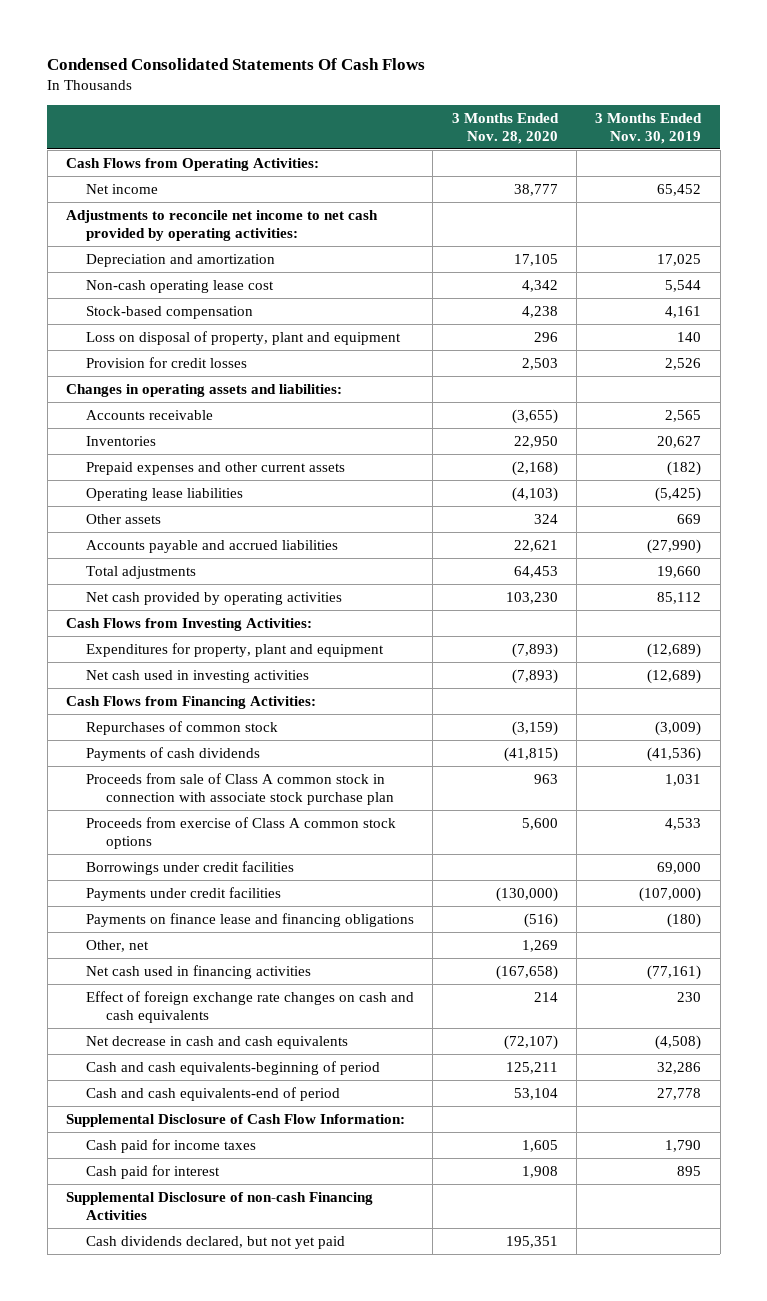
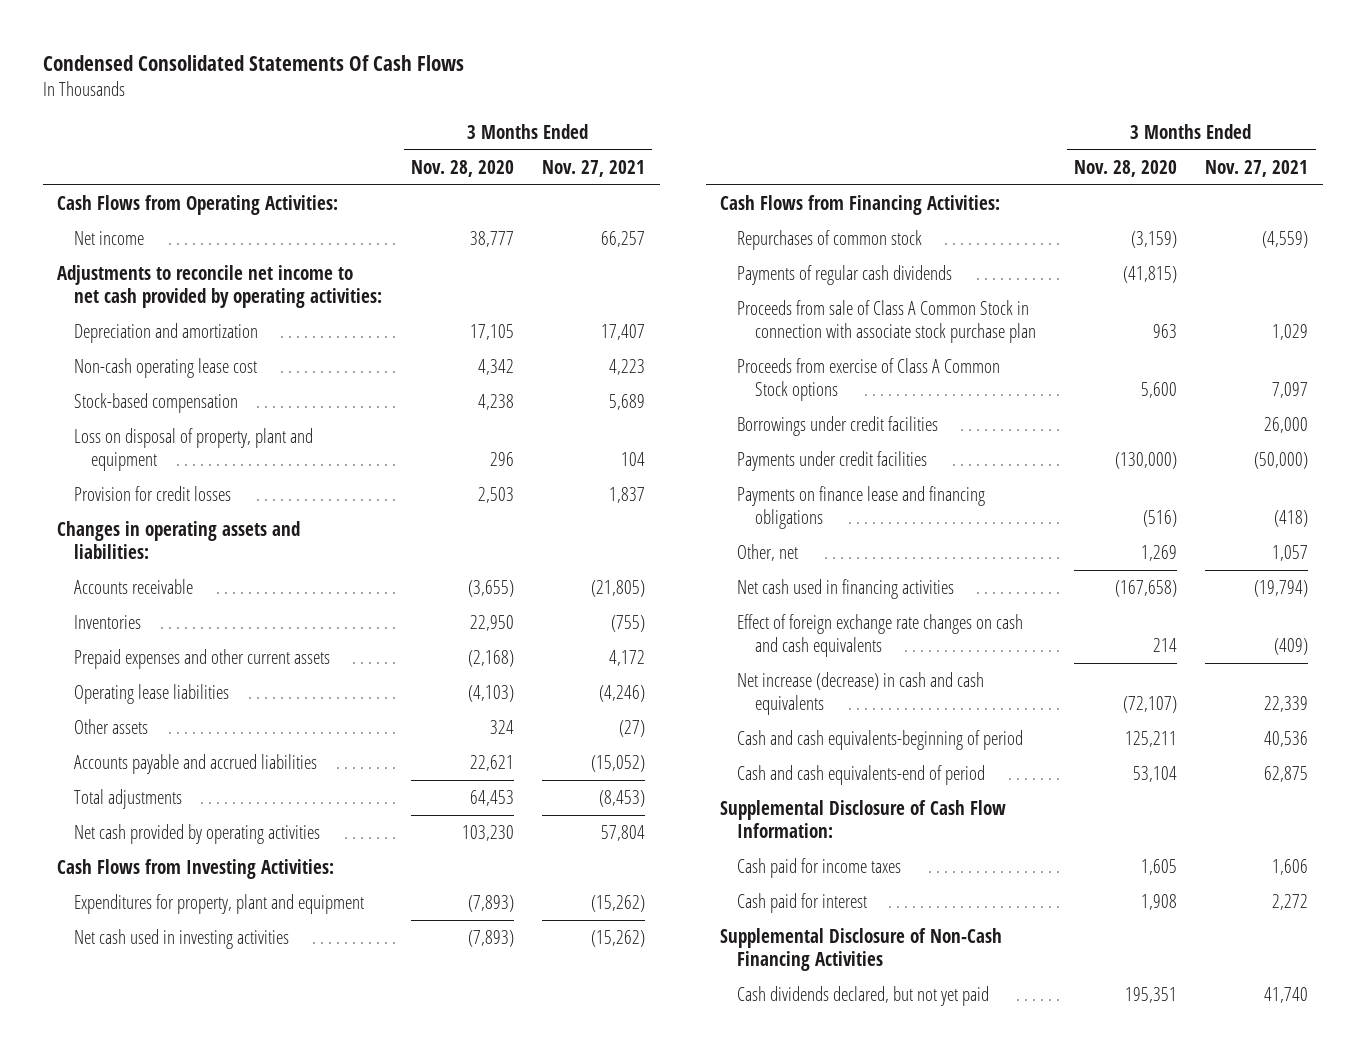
[595,113,703,144] 3 Months Ended Nov. 30, 2019 -> none
none -> [542,159,646,177] Nov. 27, 2021
[85,746,260,761] Payments of cash dividends -> [737,265,953,286] Payments of regular cash dividends
[85,772,395,805] Proceeds from sale of Class A common stock in connection with associate stock purchase plan -> [737,300,1036,343] Proceeds from sale of Class A Common Stock in connection with associate stock purchase plan
[85,816,396,849] Proceeds from exercise of Class A common stock options -> [737,358,1001,401] Proceeds from exercise of Class A Common Stock options
[85,1035,348,1049] Net decrease in cash and cash equivalents -> [737,672,985,715] Net increase (decrease) in cash and cash equivalents
[65,1191,373,1220] Supplemental Disclosure of non-cash Financing Activities -> [720,928,1003,971] Supplemental Disclosure of Non-Cash Financing Activities

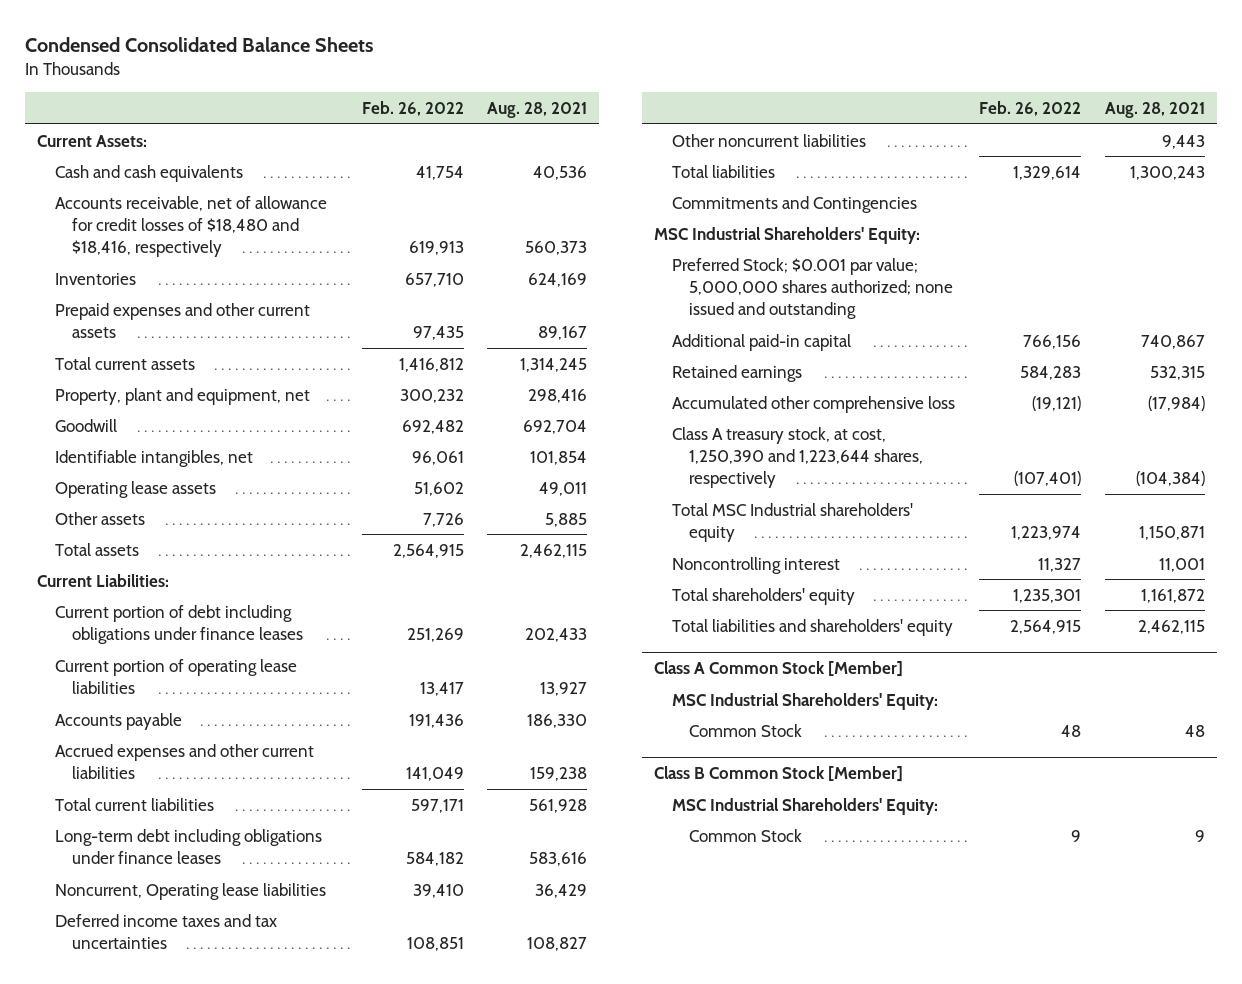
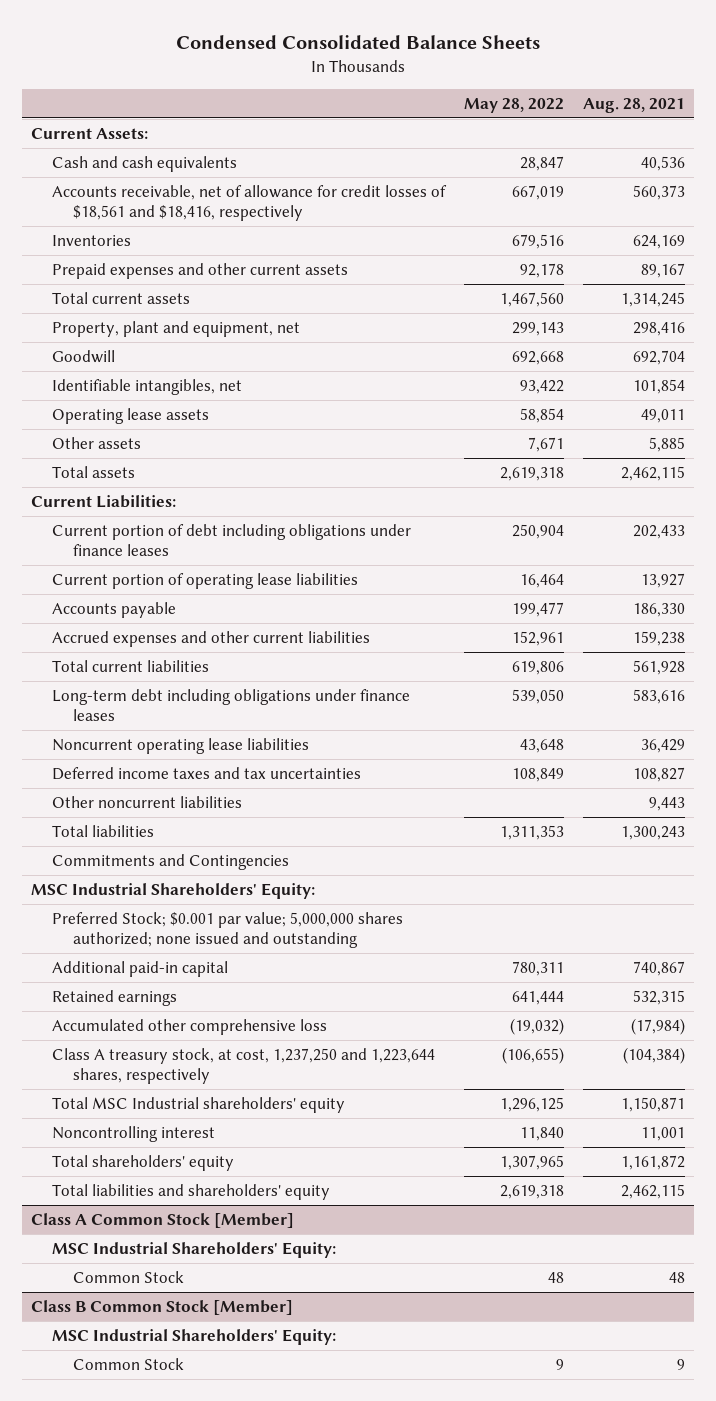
[361,100,464,116] Feb. 26, 2022 -> none
none -> [463,98,564,114] May 28, 2022
[54,195,327,258] Accounts receivable, net of allowance for credit losses of $18,480 and $18,416, respectively -> [52,184,448,222] Accounts receivable, net of allowance for credit losses of $18,561 and $18,416, respectively
[54,882,326,900] Noncurrent, Operating lease liabilities -> [52,737,310,754] Noncurrent operating lease liabilities
[671,426,924,489] Class A treasury stock, at cost, 1,250,390 and 1,223,644 shares, respectively -> [52,1047,436,1085] Class A treasury stock, at cost, 1,237,250 and 1,223,644 shares, respectively

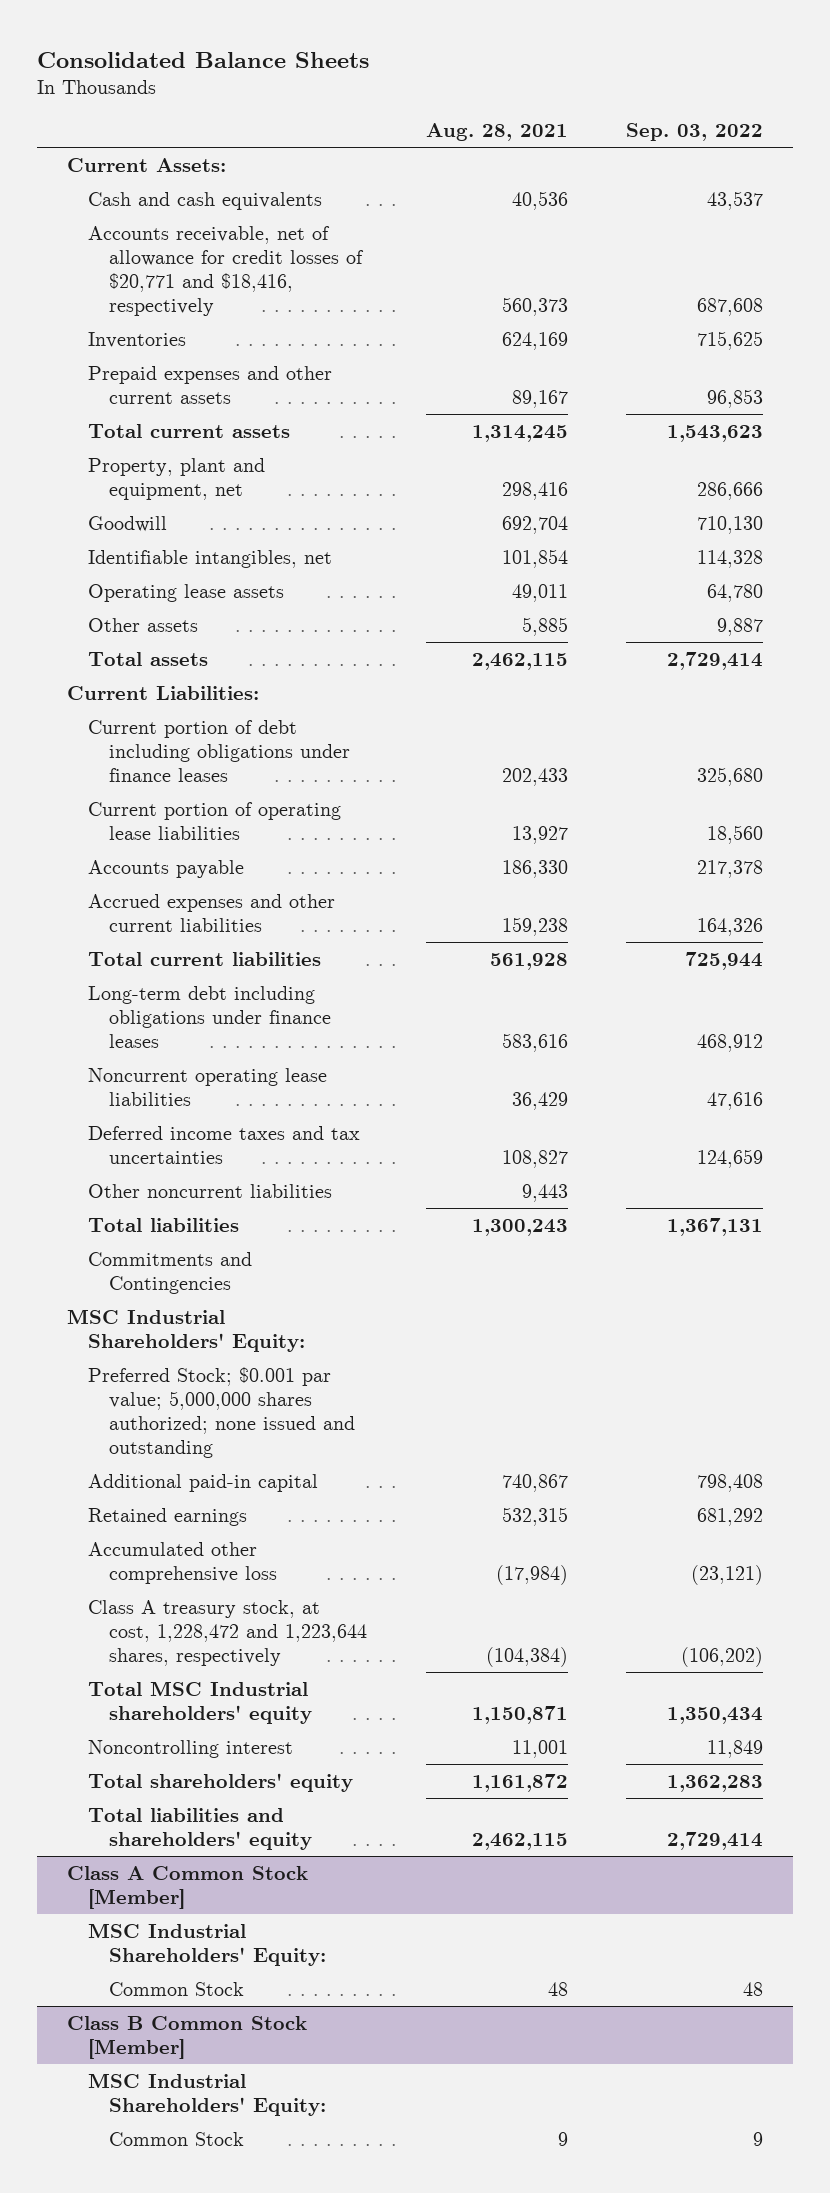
[176,34,541,49] Condensed Consolidated Balance Sheets -> [37,51,370,68] Consolidated Balance Sheets
[463,98,564,114] May 28, 2022 -> none
none -> [626,123,764,142] Sep. 03, 2022
[52,184,448,222] Accounts receivable, net of allowance for credit losses of $18,561 and $18,416, respectively -> [87,225,365,316] Accounts receivable, net of allowance for credit losses of $20,771 and $18,416, respectively
[52,1047,436,1085] Class A treasury stock, at cost, 1,237,250 and 1,223,644 shares, respectively -> [87,1599,368,1666] Class A treasury stock, at cost, 1,228,472 and 1,223,644 shares, respectively

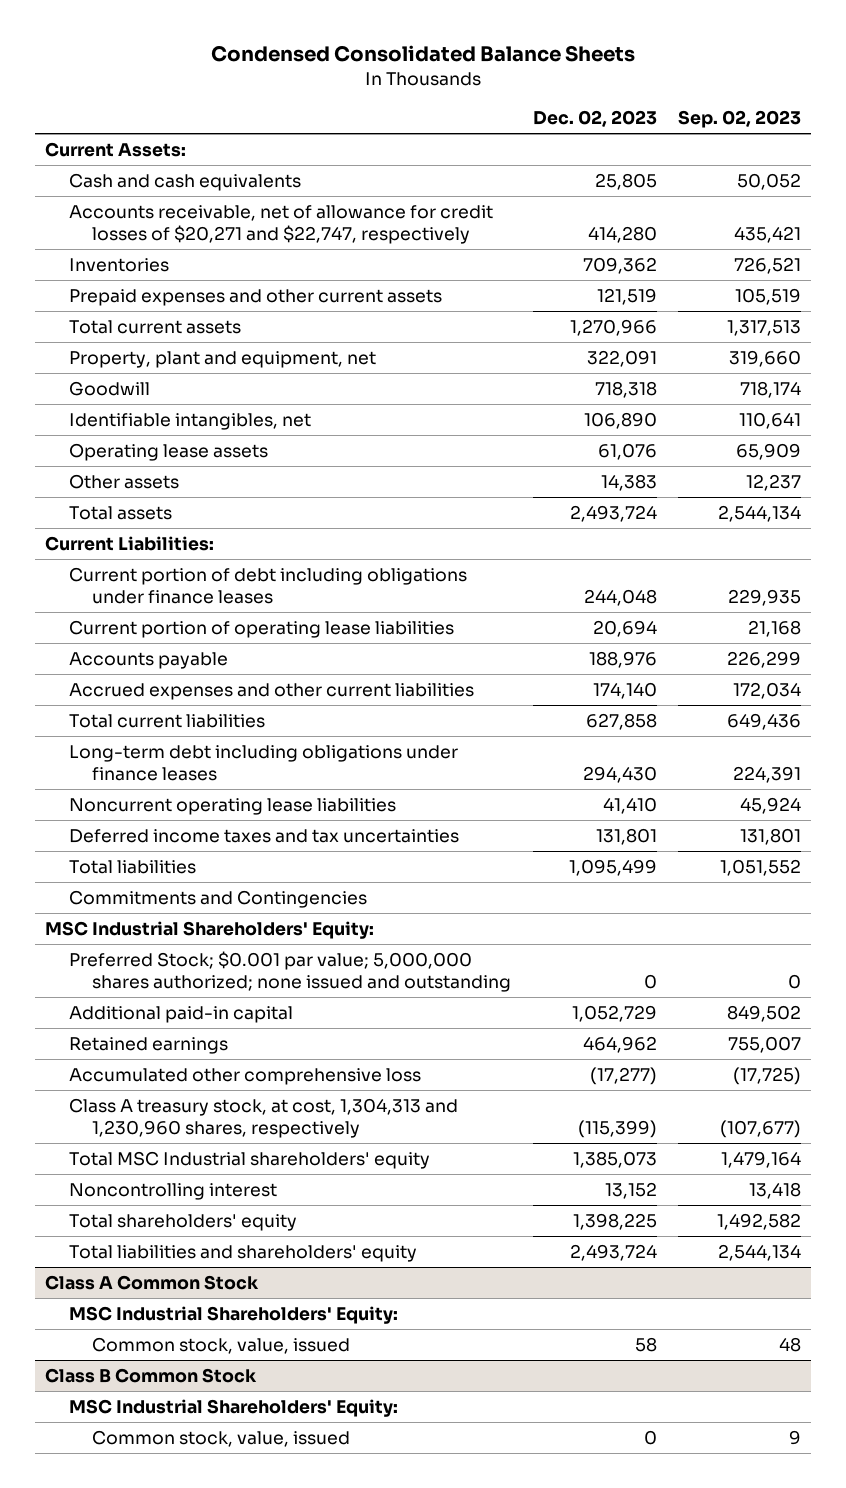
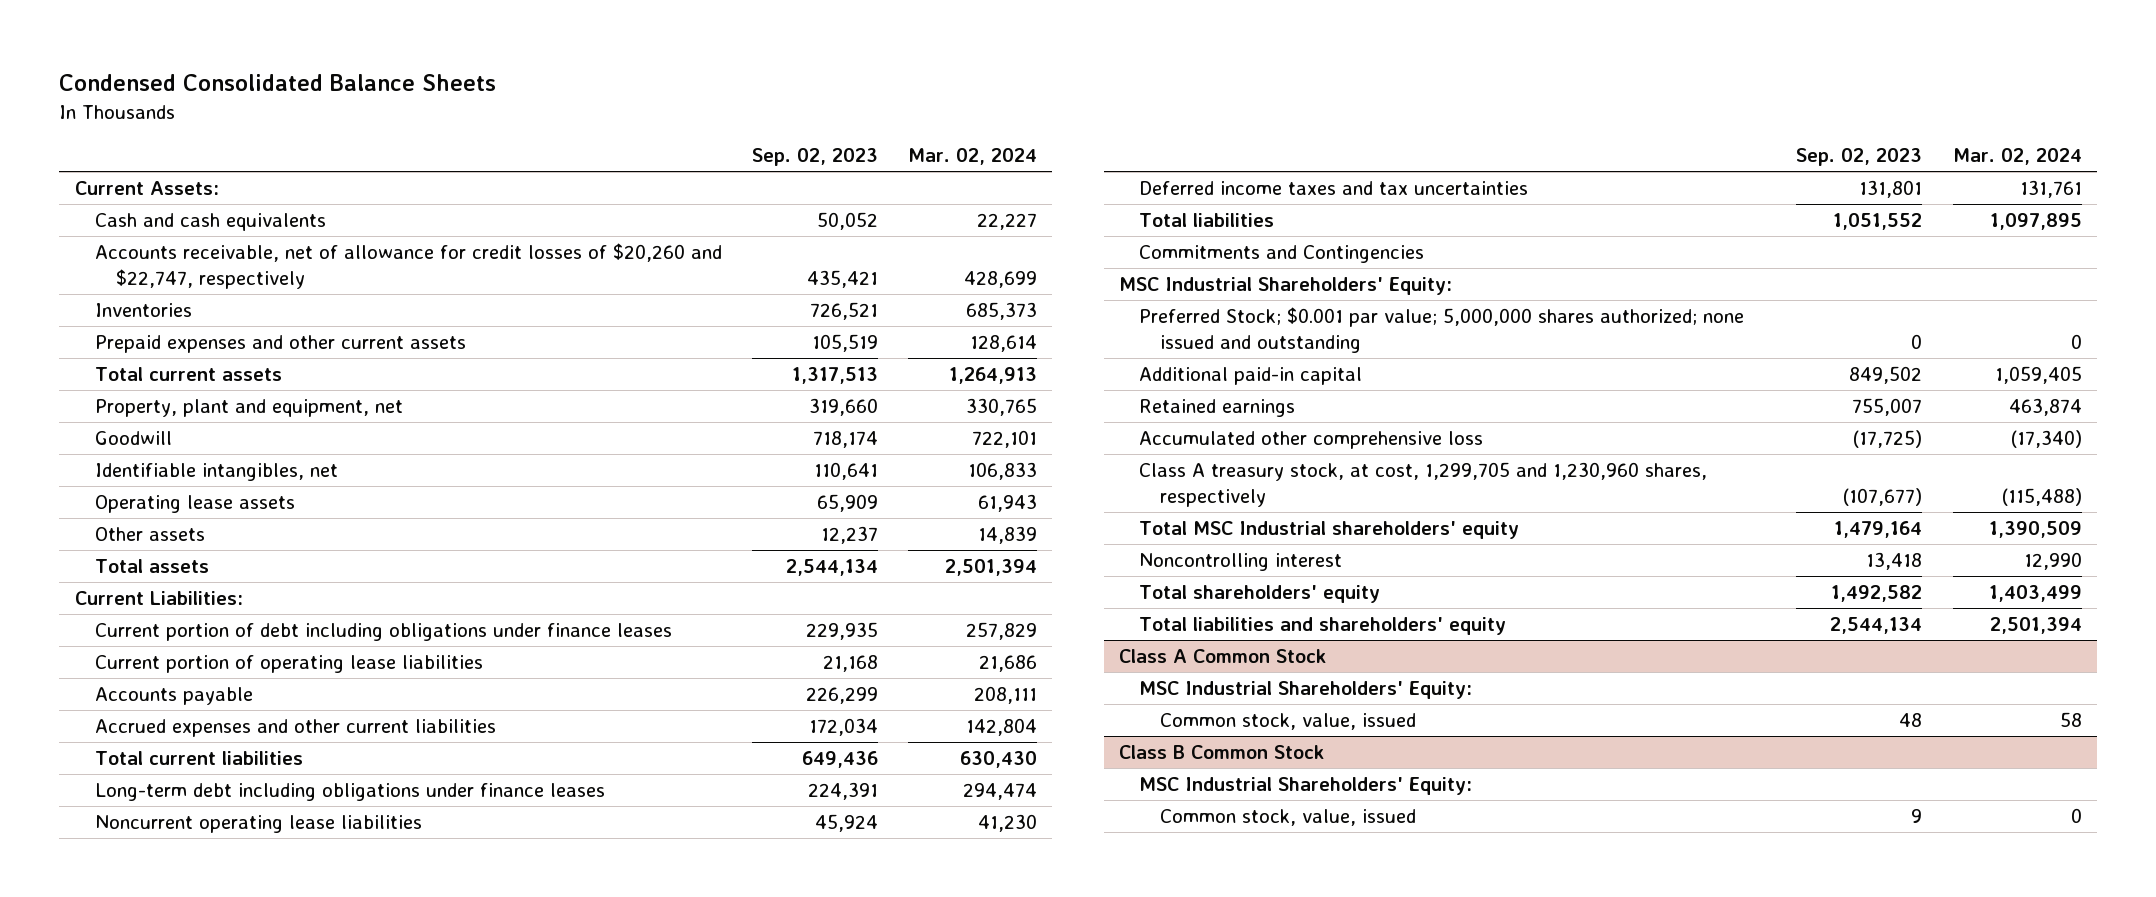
[532,109,657,127] Dec. 02, 2023 -> none
none -> [908,148,1038,166] Mar. 02, 2024
[68,205,493,244] Accounts receivable, net of allowance for credit losses of $20,271 and $22,747, respectively -> [95,242,723,289] Accounts receivable, net of allowance for credit losses of $20,260 and $22,747, respectively
[68,1098,458,1138] Class A treasury stock, at cost, 1,304,313 and 1,230,960 shares, respectively -> [1139,461,1708,507] Class A treasury stock, at cost, 1,299,705 and 1,230,960 shares, respectively

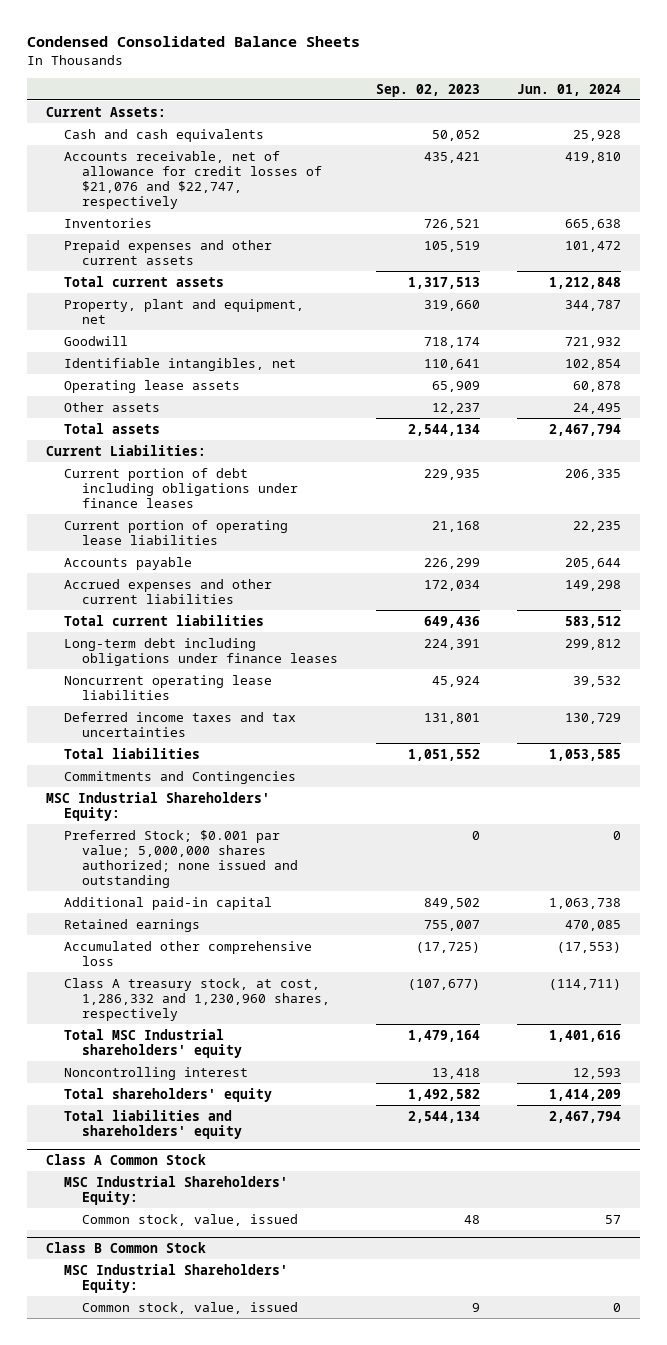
[908,148,1038,166] Mar. 02, 2024 -> none
none -> [517,83,622,96] Jun. 01, 2024
[95,242,723,289] Accounts receivable, net of allowance for credit losses of $20,260 and $22,747, respectively -> [64,150,323,209] Accounts receivable, net of allowance for credit losses of $21,076 and $22,747, respectively
[1139,461,1708,507] Class A treasury stock, at cost, 1,299,705 and 1,230,960 shares, respectively -> [64,977,331,1021] Class A treasury stock, at cost, 1,286,332 and 1,230,960 shares, respectively

